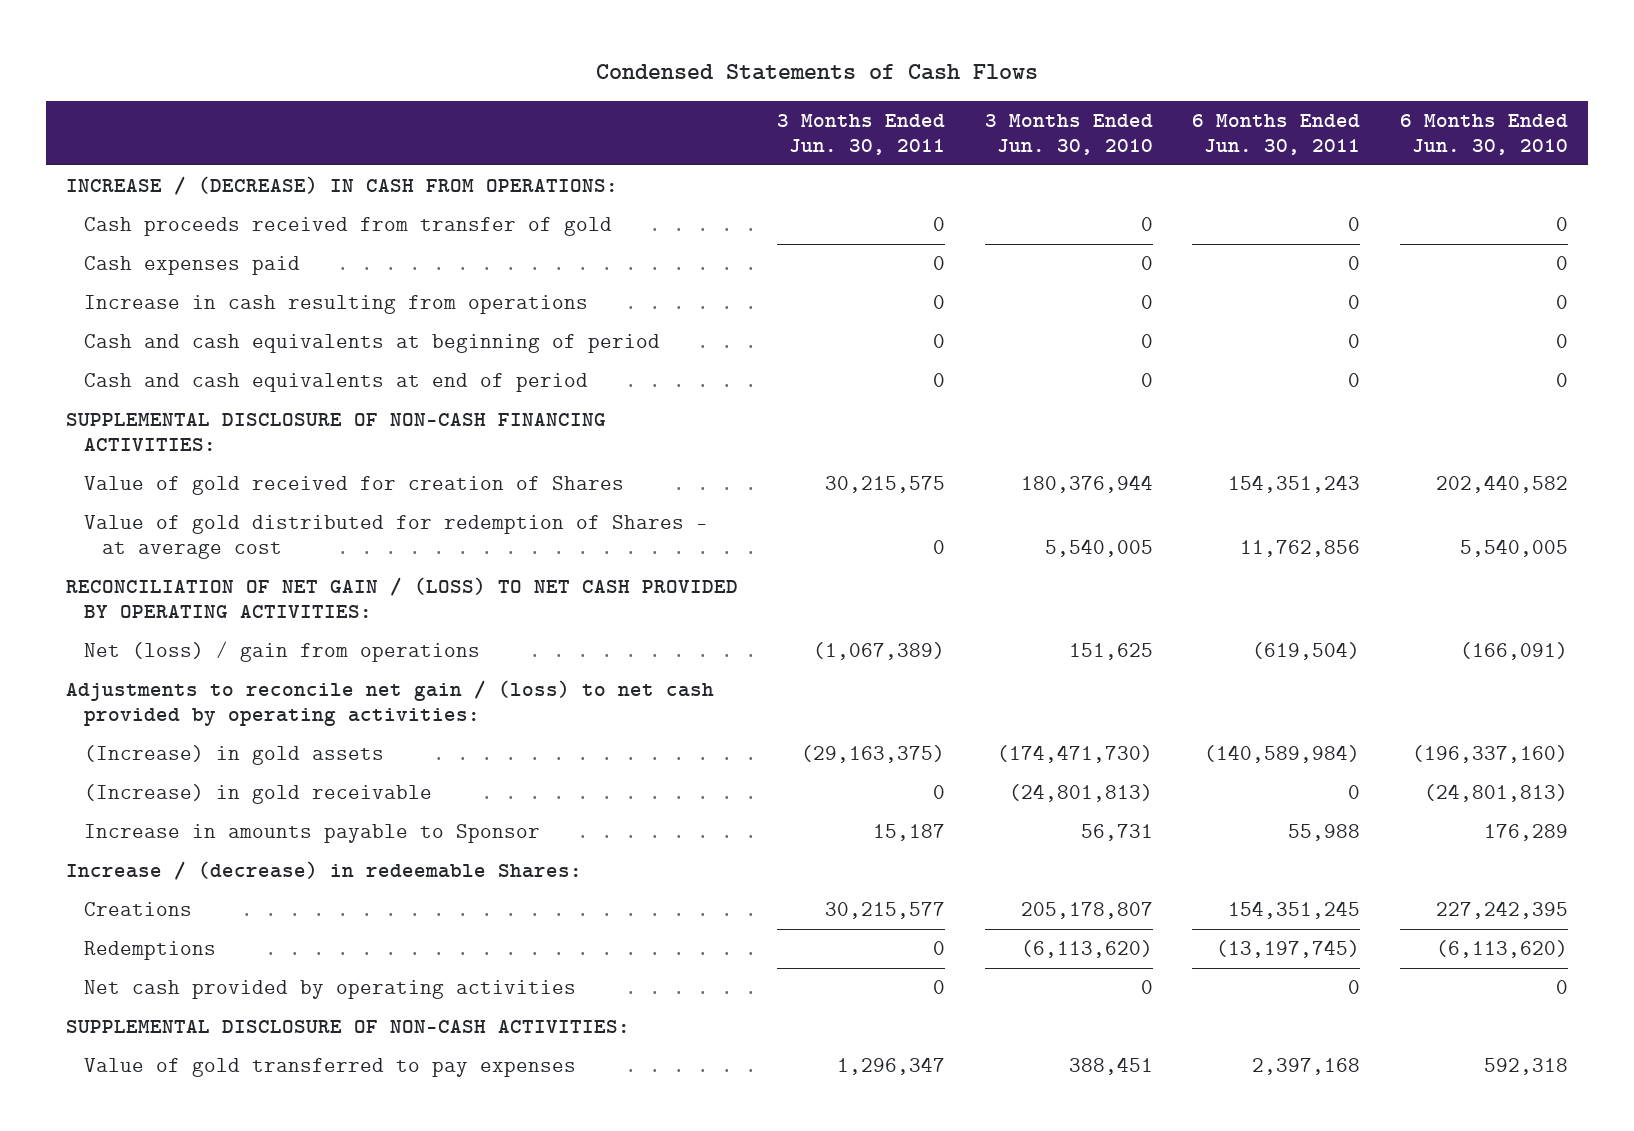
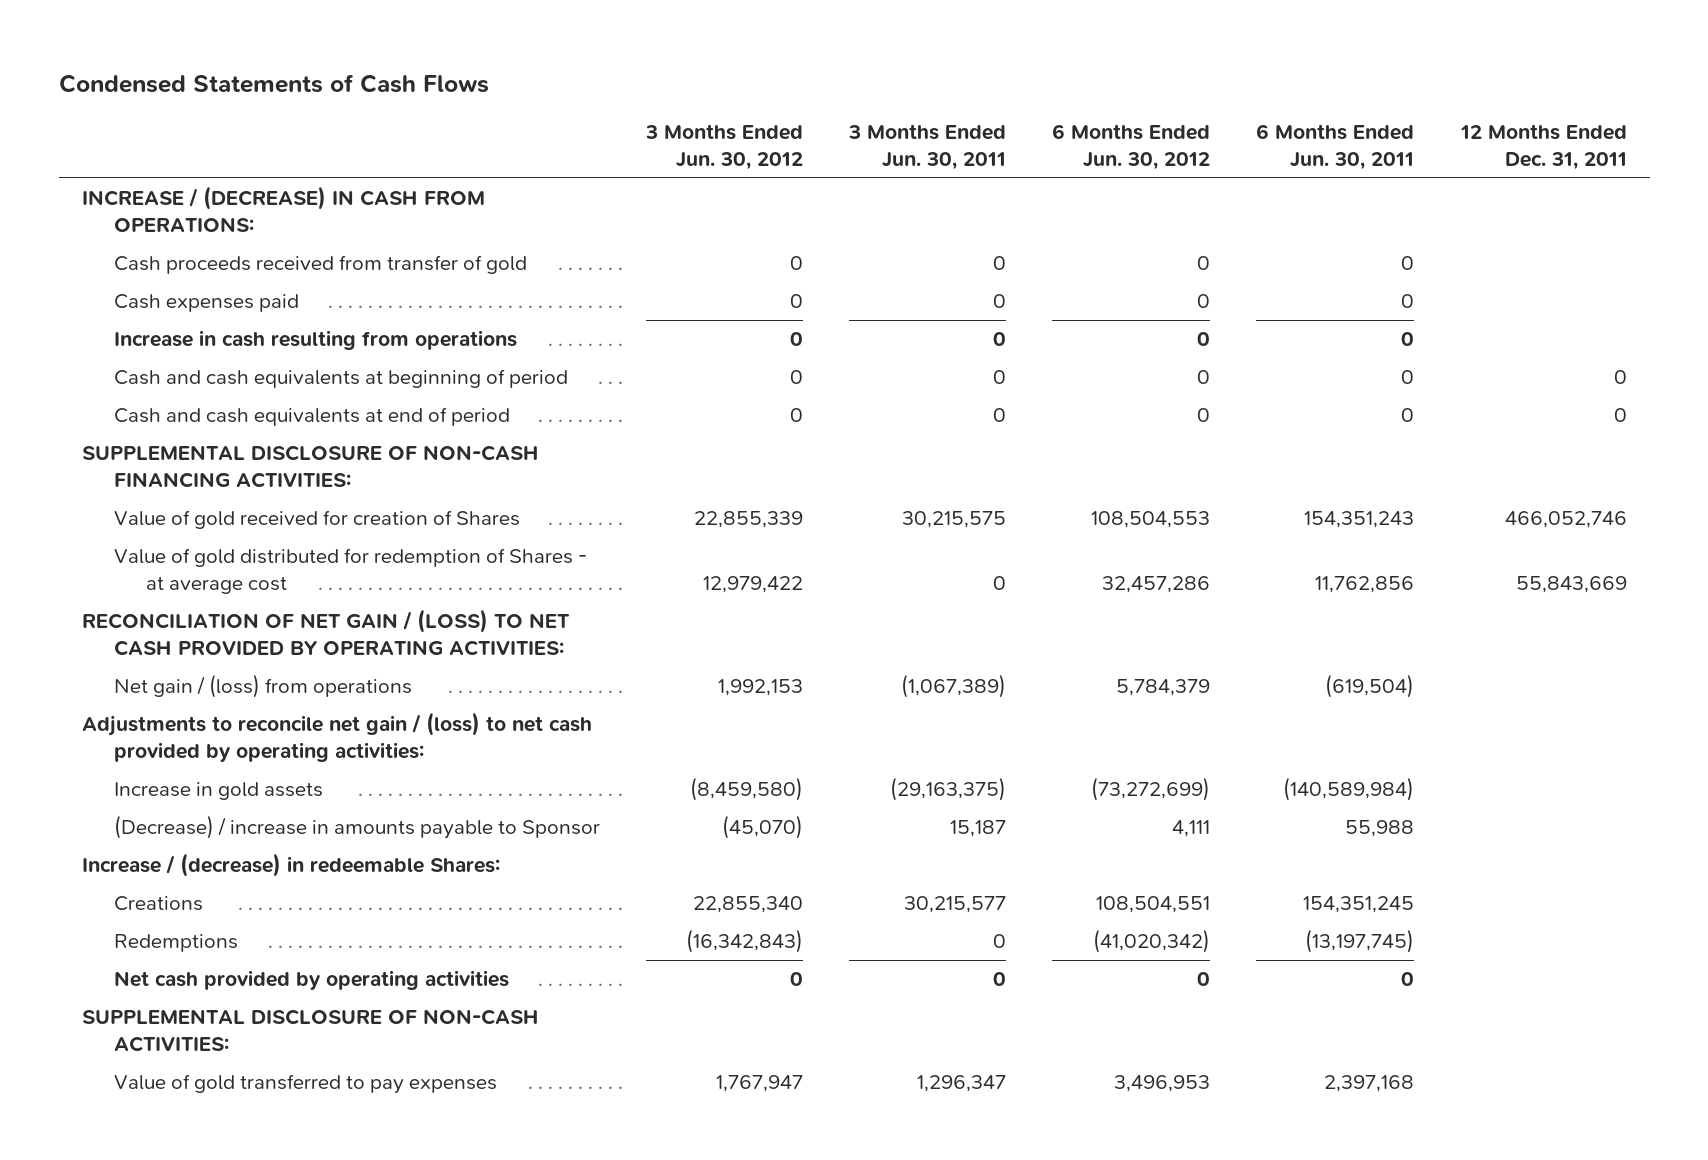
[984,113,1153,156] 3 Months Ended Jun. 30, 2010 -> none
[1399,113,1568,156] 6 Months Ended Jun. 30, 2010 -> none
none -> [644,123,803,171] 3 Months Ended Jun. 30, 2012
none -> [1052,123,1211,171] 6 Months Ended Jun. 30, 2012
none -> [1459,123,1627,171] 12 Months Ended Dec. 31, 2011
[83,640,480,662] Net (loss) / gain from operations -> [113,674,412,699] Net gain / (loss) from operations
[83,783,432,804] (Increase) in gold receivable -> none
[83,744,384,765] (Increase) in gold assets -> [113,782,323,801] Increase in gold assets
[83,823,540,843] Increase in amounts payable to Sponsor -> [113,815,600,840] (Decrease) / increase in amounts payable to Sponsor

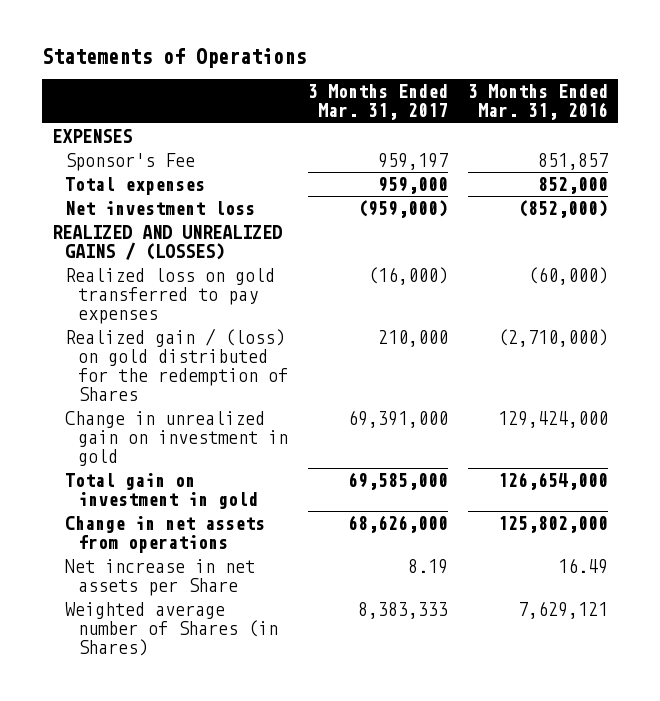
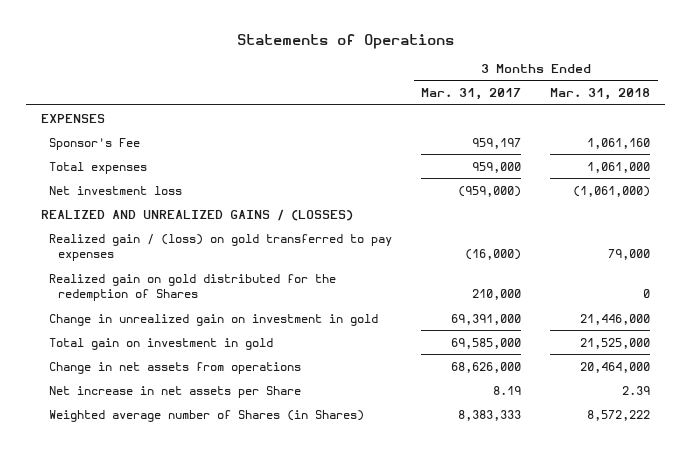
[468,84,609,121] 3 Months Ended Mar. 31, 2016 -> none
none -> [550,88,651,101] Mar. 31, 2018
[64,268,275,324] Realized loss on gold transferred to pay expenses -> [49,233,393,262] Realized gain / (loss) on gold transferred to pay expenses
[64,328,288,401] Realized gain / (loss) on gold distributed for the redemption of Shares -> [49,273,337,302] Realized gain on gold distributed for the redemption of Shares

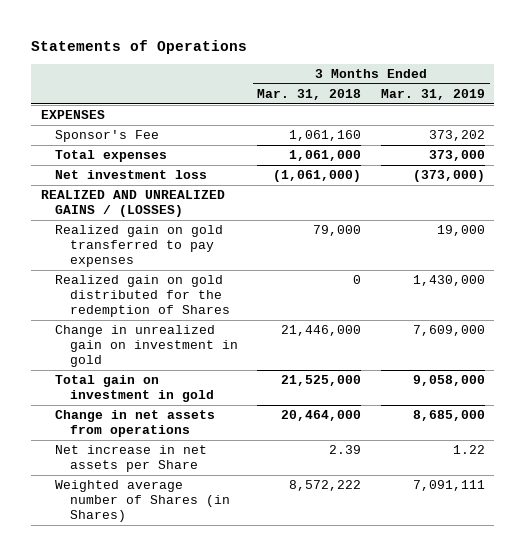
[421,88,522,101] Mar. 31, 2017 -> none
none -> [380,89,485,101] Mar. 31, 2019
[49,233,393,262] Realized gain / (loss) on gold transferred to pay expenses -> [55,225,224,267] Realized gain on gold transferred to pay expenses

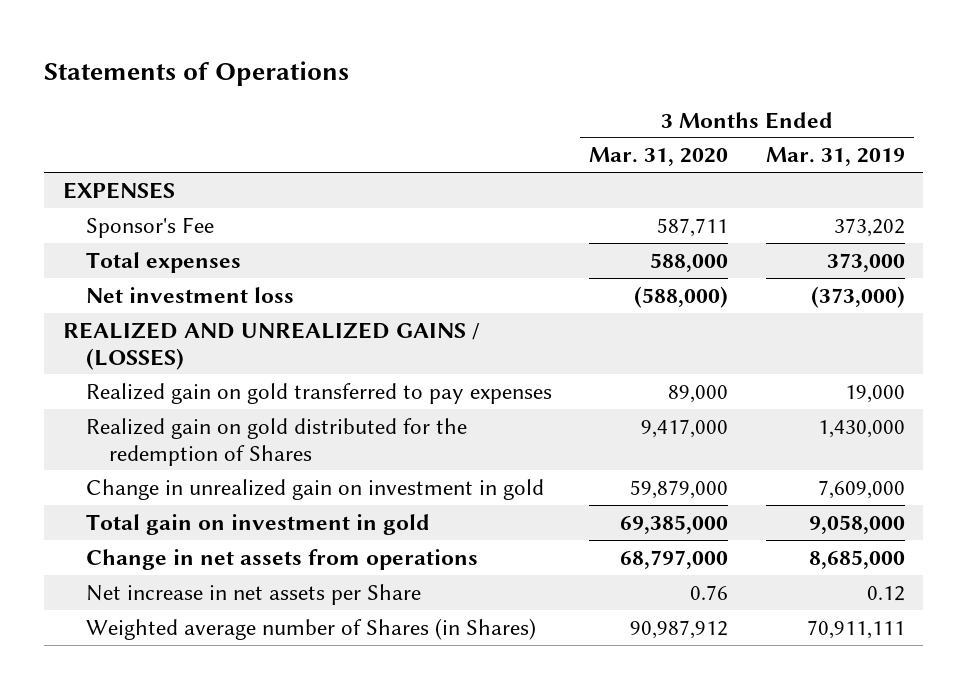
[257,89,362,101] Mar. 31, 2018 -> none
none -> [589,147,729,167] Mar. 31, 2020
[452,445,485,455] 1.22 -> [866,585,905,601] 0.12
[412,480,485,492] 7,091,111 -> [806,619,905,639] 70,911,111

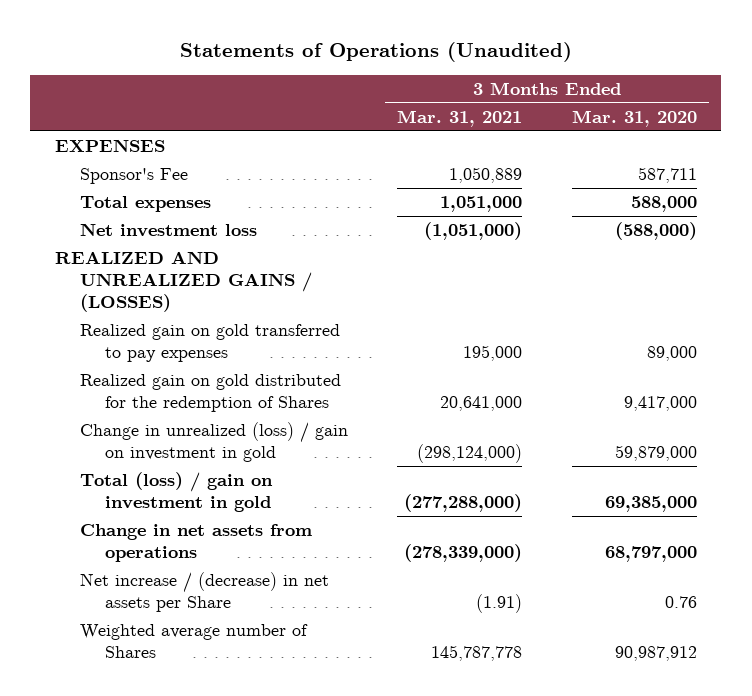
[44,60,350,86] Statements of Operations -> [179,42,572,63] Statements of Operations (Unaudited)
[765,147,905,167] Mar. 31, 2019 -> none
none -> [397,109,523,127] Mar. 31, 2021
[85,478,544,500] Change in unrealized gain on investment in gold -> [80,422,349,462] Change in unrealized (loss) / gain on investment in gold
[85,513,430,535] Total gain on investment in gold -> [80,472,274,512] Total (loss) / gain on investment in gold
[85,583,421,605] Net increase in net assets per Share -> [80,572,330,612] Net increase / (decrease) in net assets per Share
[85,617,536,640] Weighted average number of Shares (in Shares) -> [80,624,309,658] Weighted average number of Shares

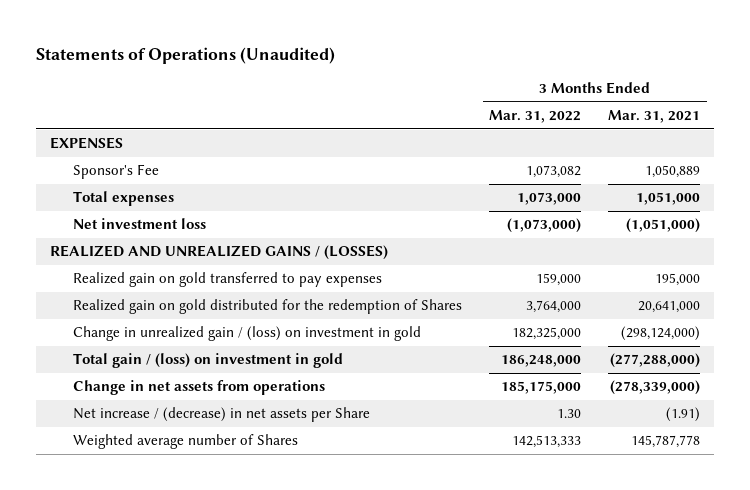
[571,109,697,127] Mar. 31, 2020 -> none
none -> [489,110,582,124] Mar. 31, 2022
[80,422,349,462] Change in unrealized (loss) / gain on investment in gold -> [73,326,422,342] Change in unrealized gain / (loss) on investment in gold
[80,472,274,512] Total (loss) / gain on investment in gold -> [73,353,344,369] Total gain / (loss) on investment in gold

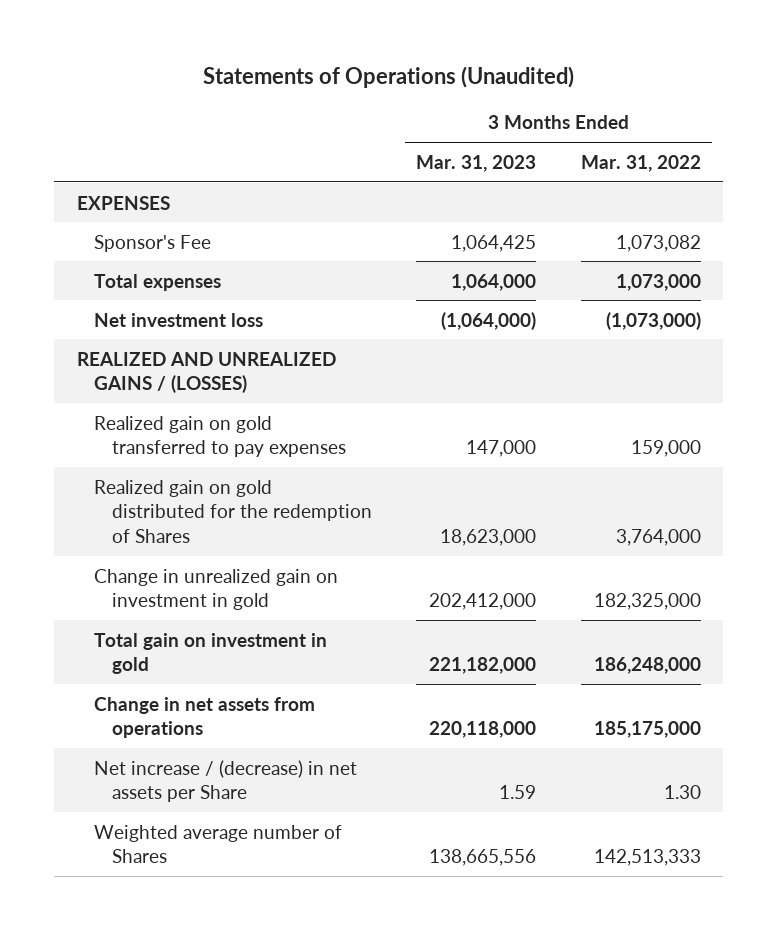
[608,110,701,124] Mar. 31, 2021 -> none
none -> [416,154,537,172] Mar. 31, 2023
[73,326,422,342] Change in unrealized gain / (loss) on investment in gold -> [94,568,339,611] Change in unrealized gain on investment in gold
[73,353,344,369] Total gain / (loss) on investment in gold -> [94,632,328,675] Total gain on investment in gold

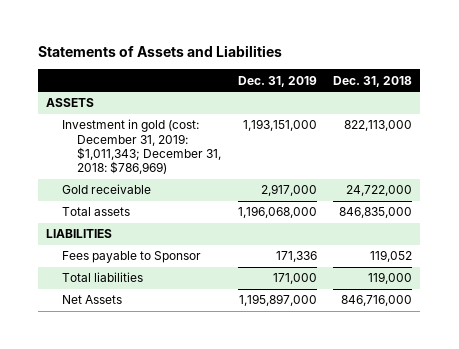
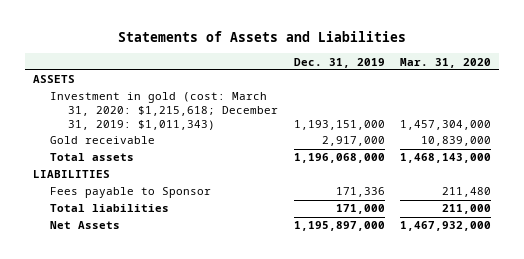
[333,75,413,87] Dec. 31, 2018 -> none
none -> [400,57,492,68] Mar. 31, 2020
[61,119,222,175] Investment in gold (cost: December 31, 2019: $1,011,343; December 31, 2018: $786,969) -> [50,92,279,130] Investment in gold (cost: March 31, 2020: $1,215,618; December 31, 2019: $1,011,343)

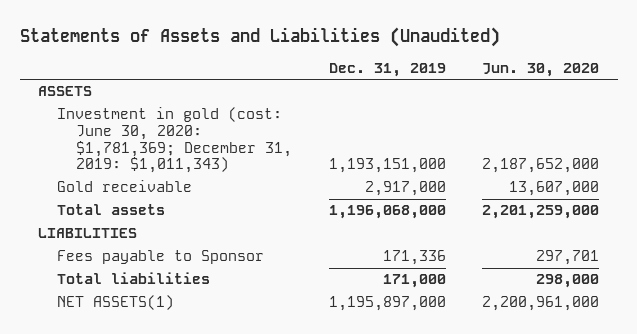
[117,31,406,43] Statements of Assets and Liabilities -> [19,27,500,48] Statements of Assets and Liabilities (Unaudited)
[400,57,492,68] Mar. 31, 2020 -> none
none -> [482,62,600,77] Jun. 30, 2020
[50,92,279,130] Investment in gold (cost: March 31, 2020: $1,215,618; December 31, 2019: $1,011,343) -> [57,107,293,174] Investment in gold (cost: June 30, 2020: $1,781,369; December 31, 2019: $1,011,343)
[50,221,121,230] Net Assets -> [57,295,175,311] NET ASSETS(1)

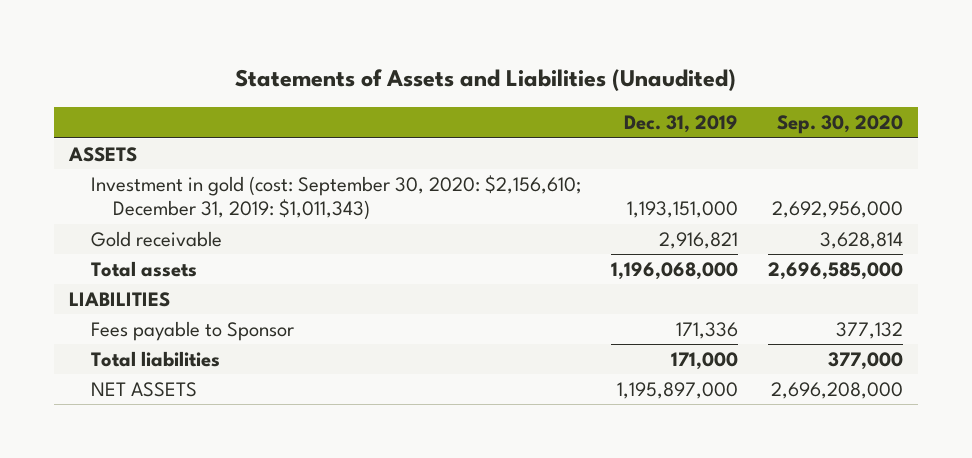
[482,62,600,77] Jun. 30, 2020 -> none
none -> [776,115,903,135] Sep. 30, 2020
[57,107,293,174] Investment in gold (cost: June 30, 2020: $1,781,369; December 31, 2019: $1,011,343) -> [91,175,582,221] Investment in gold (cost: September 30, 2020: $2,156,610; December 31, 2019: $1,011,343)
[364,181,446,197] 2,917,000 -> [658,232,738,250] 2,916,821
[57,295,175,311] NET ASSETS(1) -> [91,382,198,398] NET ASSETS

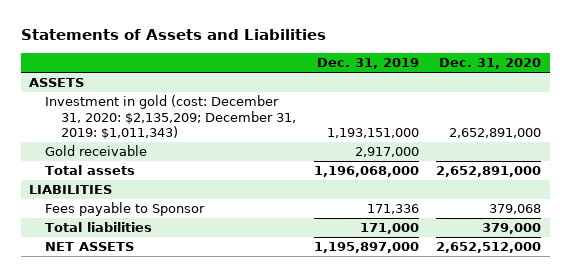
[234,69,736,92] Statements of Assets and Liabilities (Unaudited) -> [20,29,326,41] Statements of Assets and Liabilities
[776,115,903,135] Sep. 30, 2020 -> none
none -> [439,58,542,70] Dec. 31, 2020
[91,175,582,221] Investment in gold (cost: September 30, 2020: $2,156,610; December 31, 2019: $1,011,343) -> [45,95,297,140] Investment in gold (cost: December 31, 2020: $2,135,209; December 31, 2019: $1,011,343)
[658,232,738,250] 2,916,821 -> [354,147,419,158] 2,917,000

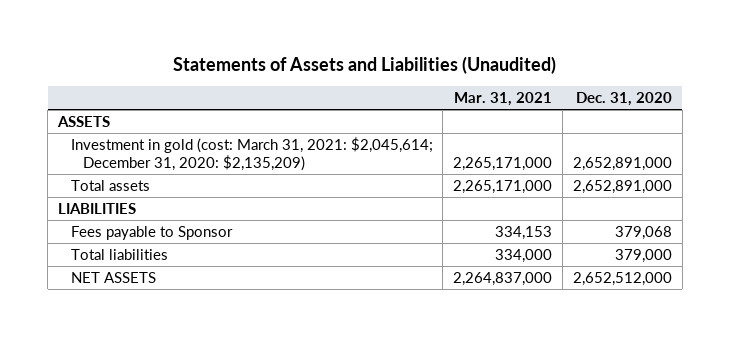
[20,29,326,41] Statements of Assets and Liabilities -> [172,55,556,74] Statements of Assets and Liabilities (Unaudited)
[316,58,419,70] Dec. 31, 2019 -> none
none -> [454,91,553,106] Mar. 31, 2021
[45,145,148,157] Gold receivable -> none
[45,95,297,140] Investment in gold (cost: December 31, 2020: $2,135,209; December 31, 2019: $1,011,343) -> [70,137,433,171] Investment in gold (cost: March 31, 2021: $2,045,614; December 31, 2020: $2,135,209)

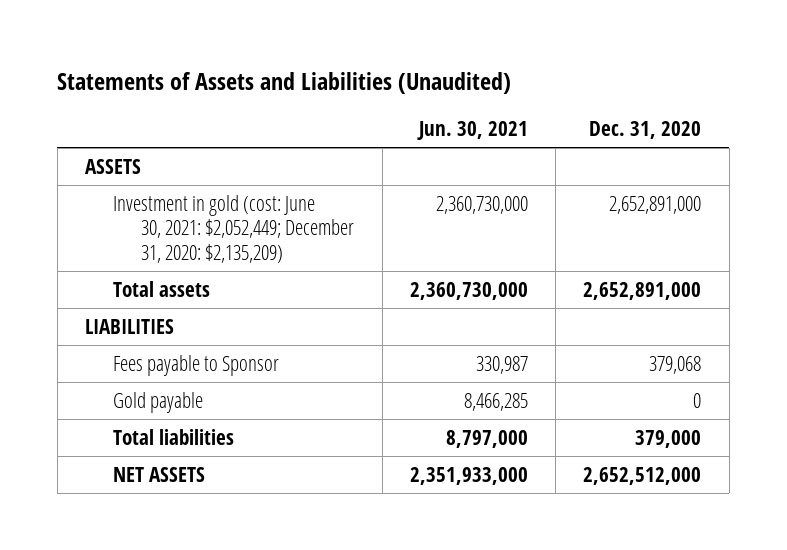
[454,91,553,106] Mar. 31, 2021 -> none
none -> [416,121,528,141] Jun. 30, 2021
[70,137,433,171] Investment in gold (cost: March 31, 2021: $2,045,614; December 31, 2020: $2,135,209) -> [113,194,355,264] Investment in gold (cost: June 30, 2021: $2,052,449; December 31, 2020: $2,135,209)
none -> [113,391,204,413] Gold payable

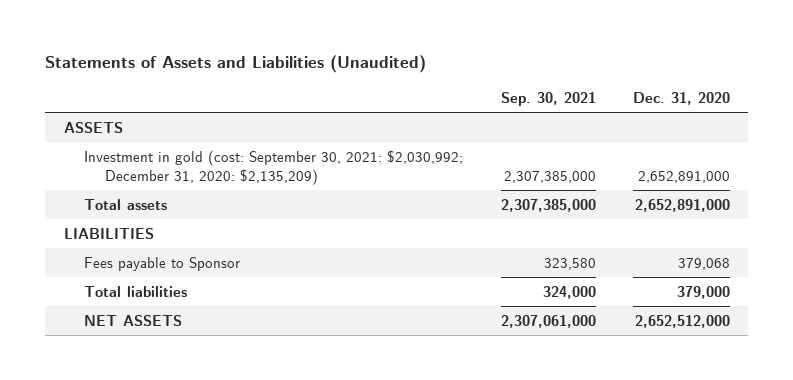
[416,121,528,141] Jun. 30, 2021 -> none
none -> [500,91,596,106] Sep. 30, 2021
[113,194,355,264] Investment in gold (cost: June 30, 2021: $2,052,449; December 31, 2020: $2,135,209) -> [84,149,464,185] Investment in gold (cost: September 30, 2021: $2,030,992; December 31, 2020: $2,135,209)
[113,391,204,413] Gold payable -> none

